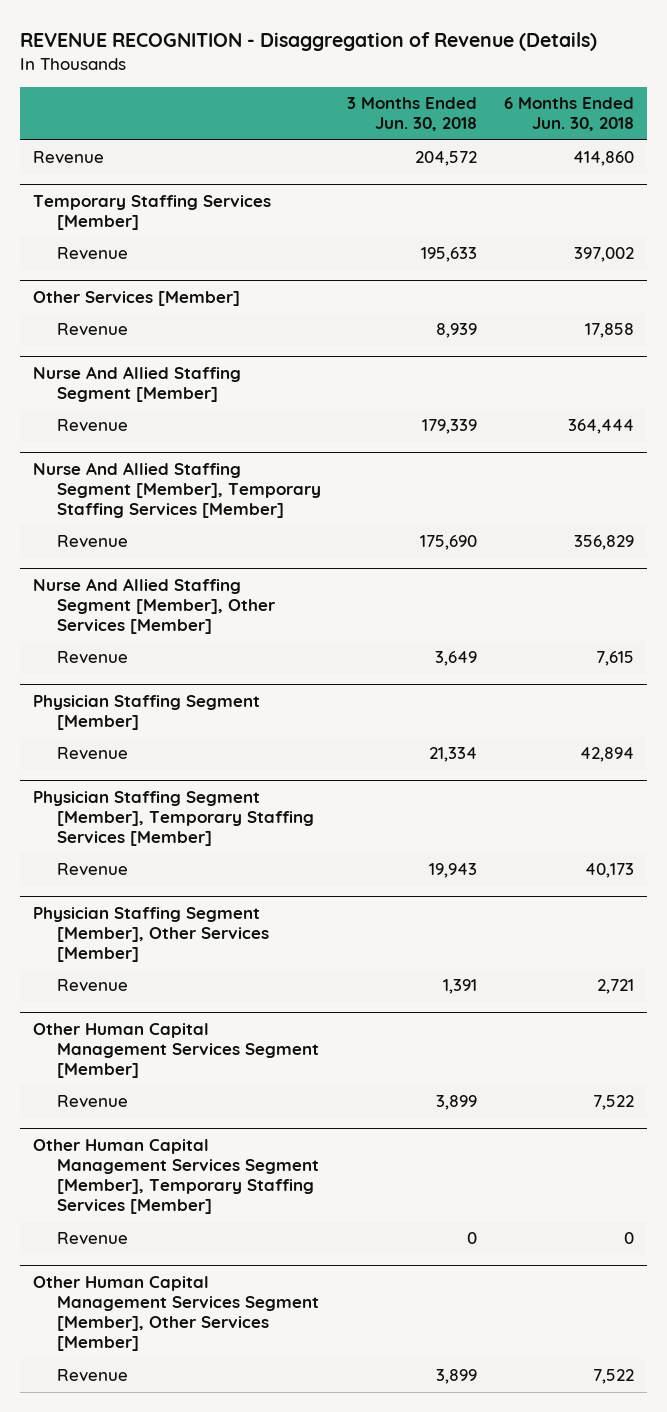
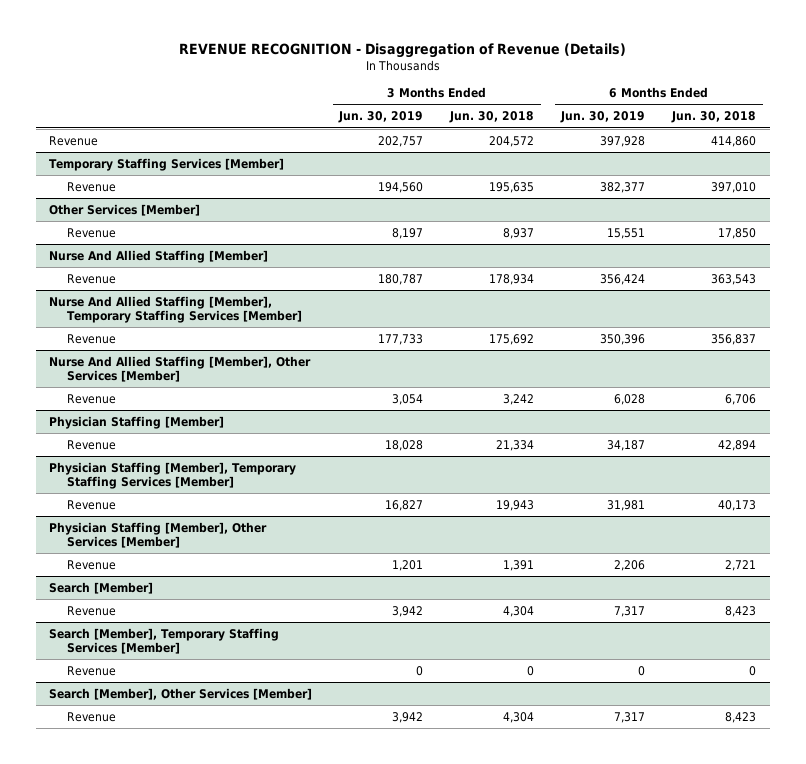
none -> [338,111,424,124] Jun. 30, 2019
none -> [560,111,646,124] Jun. 30, 2019
[421,247,478,263] 195,633 -> [489,181,535,193] 195,635
[573,247,634,263] 397,002 -> [711,181,757,193] 397,010
[436,323,478,339] 8,939 -> [503,227,535,239] 8,937
[584,323,634,339] 17,858 -> [718,227,757,239] 17,850
[33,365,242,402] Nurse And Allied Staffing Segment [Member] -> [49,249,269,263] Nurse And Allied Staffing [Member]
[422,419,478,435] 179,339 -> [489,273,535,285] 178,934
[567,419,634,435] 364,444 -> [711,273,757,285] 363,543
[33,461,322,519] Nurse And Allied Staffing Segment [Member], Temporary Staffing Services [Member] -> [49,295,302,323] Nurse And Allied Staffing [Member], Temporary Staffing Services [Member]
[420,535,478,551] 175,690 -> [489,333,535,345] 175,692
[573,535,634,551] 356,829 -> [711,333,757,345] 356,837
[33,577,277,635] Nurse And Allied Staffing Segment [Member], Other Services [Member] -> [49,355,312,382] Nurse And Allied Staffing [Member], Other Services [Member]
[435,651,478,667] 3,649 -> [503,393,535,405] 3,242
[595,651,634,667] 7,615 -> [725,393,757,405] 6,706
[33,694,261,730] Physician Staffing Segment [Member] -> [49,415,225,429] Physician Staffing [Member]
[33,790,315,847] Physician Staffing Segment [Member], Temporary Staffing Services [Member] -> [49,461,297,489] Physician Staffing [Member], Temporary Staffing Services [Member]
[33,906,270,963] Physician Staffing Segment [Member], Other Services [Member] -> [49,521,268,548] Physician Staffing [Member], Other Services [Member]
[33,1022,320,1079] Other Human Capital Management Services Segment [Member] -> none
[33,1138,320,1215] Other Human Capital Management Services Segment [Member], Temporary Staffing Services [Member] -> none
none -> [49,581,154,594] Search [Member]
[436,1095,478,1111] 3,899 -> [503,605,535,617] 4,304
[592,1095,634,1111] 7,522 -> [725,605,757,617] 8,423
none -> [49,627,280,654] Search [Member], Temporary Staffing Services [Member]
[33,1275,320,1352] Other Human Capital Management Services Segment [Member], Other Services [Member] -> none
none -> [49,687,313,700] Search [Member], Other Services [Member]
[436,1369,478,1385] 3,899 -> [503,711,535,723] 4,304
[592,1369,634,1385] 7,522 -> [725,711,757,723] 8,423

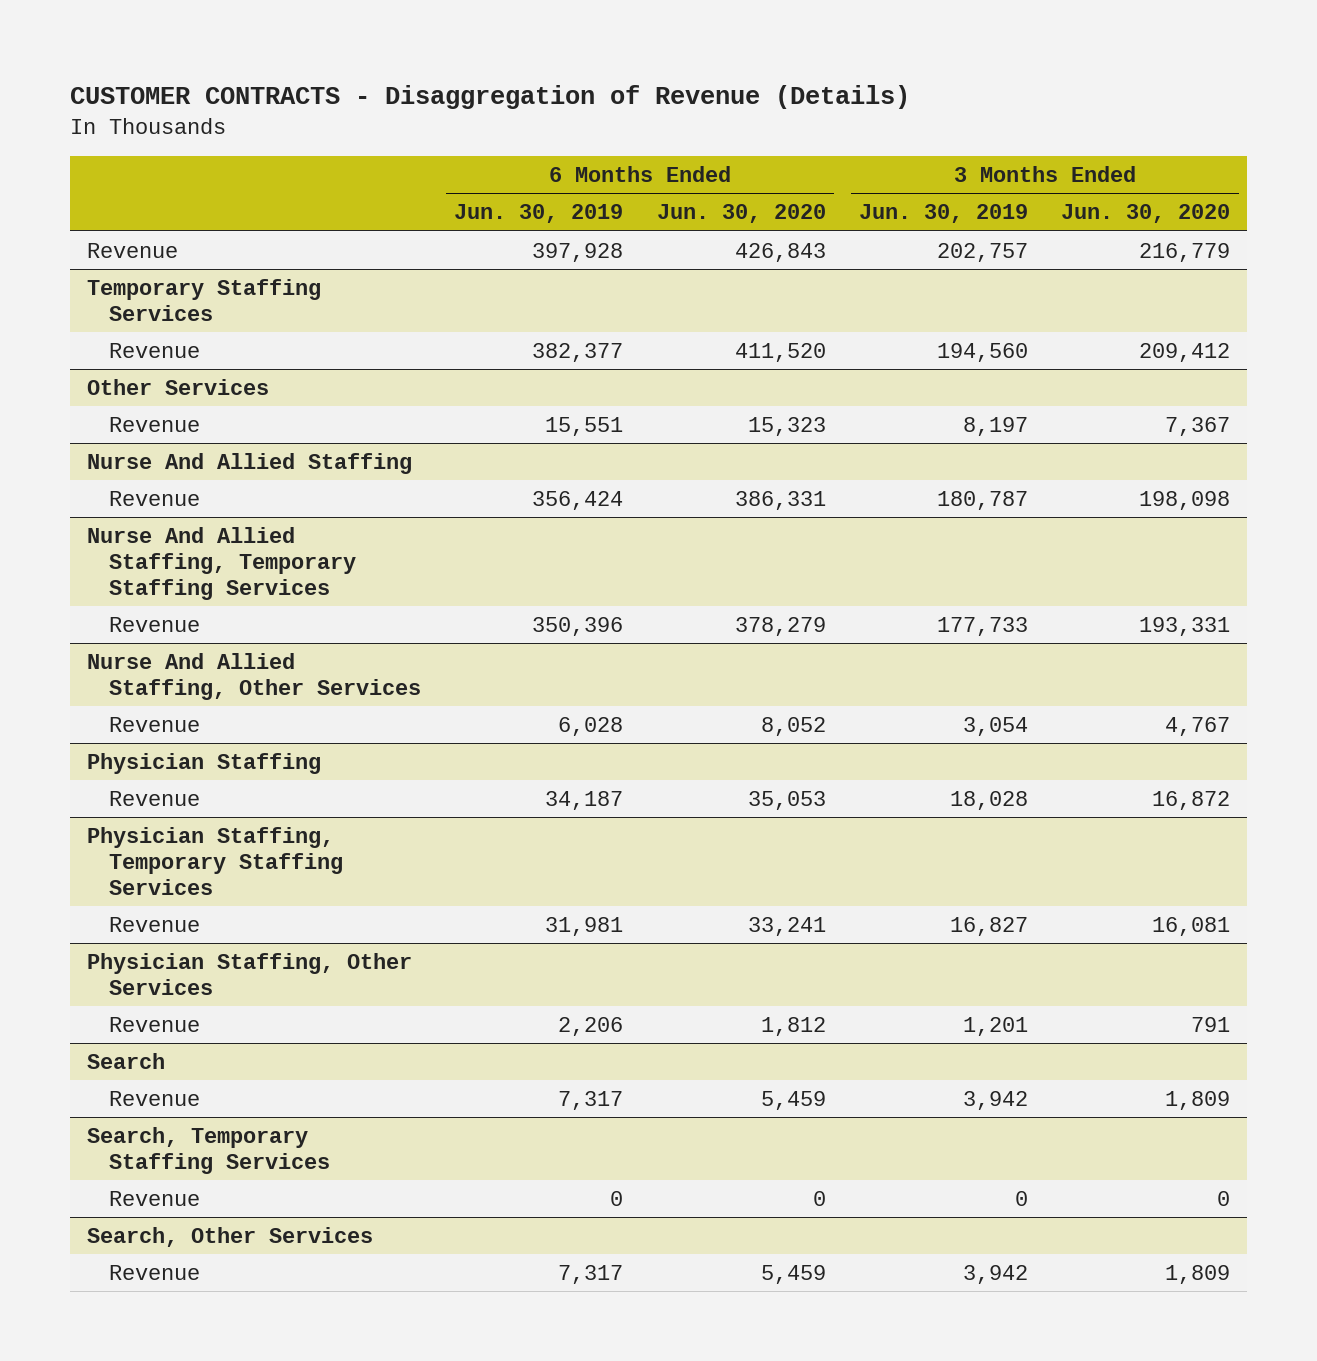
[178,42,626,58] REVENUE RECOGNITION - Disaggregation of Revenue (Details) -> [69,85,910,110] CUSTOMER CONTRACTS - Disaggregation of Revenue (Details)
[449,111,535,124] Jun. 30, 2018 -> none
[671,111,757,124] Jun. 30, 2018 -> none
none -> [656,204,826,224] Jun. 30, 2020
none -> [1061,204,1231,224] Jun. 30, 2020
[49,157,285,171] Temporary Staffing Services [Member] -> [86,278,321,321] Temporary Staffing Services
[49,203,201,216] Other Services [Member] -> [86,378,269,395] Other Services
[49,249,269,263] Nurse And Allied Staffing [Member] -> [86,452,412,474] Nurse And Allied Staffing
[49,295,302,323] Nurse And Allied Staffing [Member], Temporary Staffing Services [Member] -> [86,526,357,600] Nurse And Allied Staffing, Temporary Staffing Services
[49,355,312,382] Nurse And Allied Staffing [Member], Other Services [Member] -> [86,652,422,700] Nurse And Allied Staffing, Other Services
[49,415,225,429] Physician Staffing [Member] -> [86,752,321,774] Physician Staffing
[49,461,297,489] Physician Staffing [Member], Temporary Staffing Services [Member] -> [86,826,344,895] Physician Staffing, Temporary Staffing Services
[49,521,268,548] Physician Staffing [Member], Other Services [Member] -> [86,952,412,995] Physician Staffing, Other Services
[49,581,154,594] Search [Member] -> [86,1052,165,1069] Search
[49,627,280,654] Search [Member], Temporary Staffing Services [Member] -> [86,1126,331,1174] Search, Temporary Staffing Services
[49,687,313,700] Search [Member], Other Services [Member] -> [86,1226,373,1247] Search, Other Services

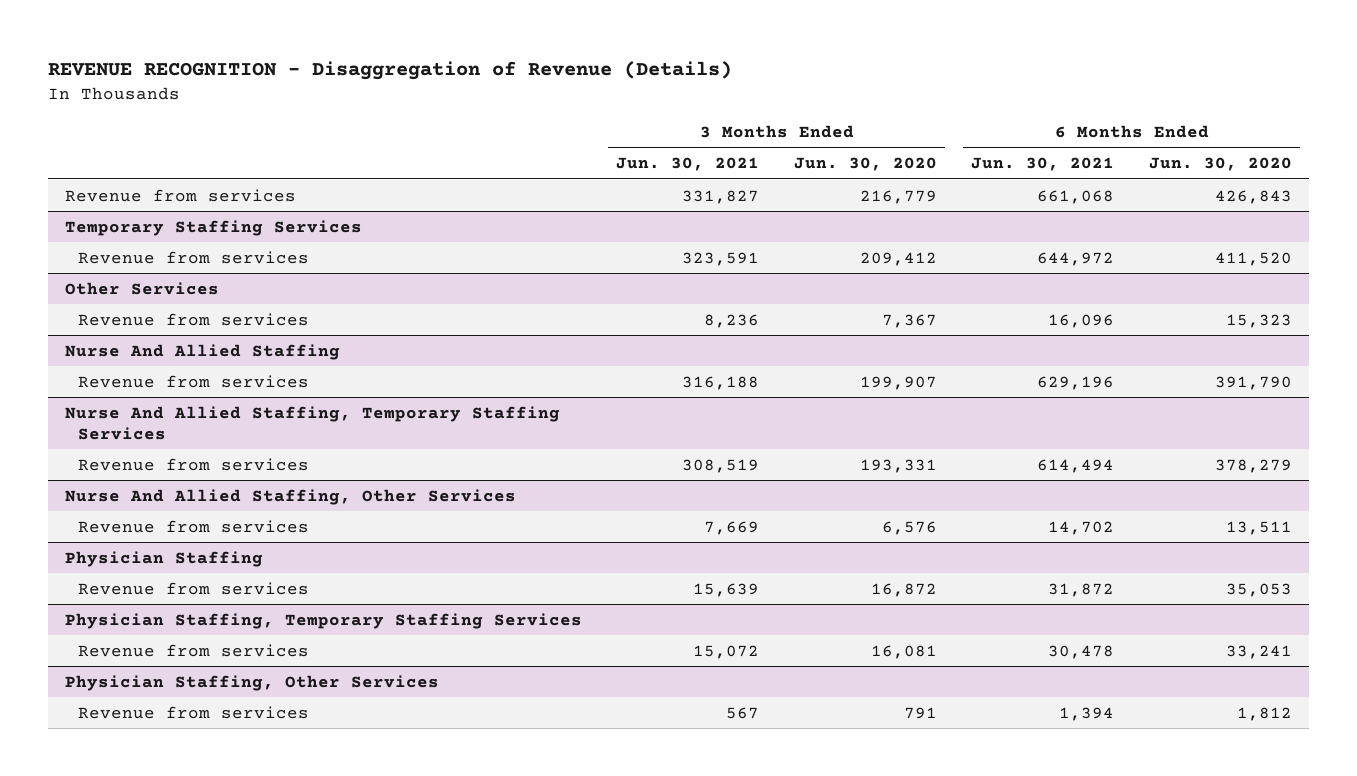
[69,85,910,110] CUSTOMER CONTRACTS - Disaggregation of Revenue (Details) -> [47,61,732,81] REVENUE RECOGNITION - Disaggregation of Revenue (Details)
[454,204,624,224] Jun. 30, 2019 -> none
[859,204,1029,224] Jun. 30, 2019 -> none
none -> [616,157,760,172] Jun. 30, 2021
none -> [971,157,1115,172] Jun. 30, 2021
[86,242,178,258] Revenue -> [64,188,296,202] Revenue from services
[109,342,201,358] Revenue -> [77,250,309,264] Revenue from services
[109,416,201,432] Revenue -> [77,312,309,326] Revenue from services
[109,490,201,506] Revenue -> [77,374,309,388] Revenue from services
[734,490,826,510] 386,331 -> [1214,375,1292,390] 391,790
[1139,490,1231,510] 198,098 -> [859,375,937,390] 199,907
[109,616,201,632] Revenue -> [77,457,309,471] Revenue from services
[109,716,201,732] Revenue -> [77,519,309,533] Revenue from services
[760,716,826,736] 8,052 -> [1225,520,1292,535] 13,511
[1165,716,1231,736] 4,767 -> [881,520,937,535] 6,576
[109,790,201,806] Revenue -> [77,581,309,595] Revenue from services
[109,916,201,932] Revenue -> [77,643,309,657] Revenue from services
[86,1052,165,1069] Search -> none
[109,1090,201,1106] Revenue -> none
[86,1126,331,1174] Search, Temporary Staffing Services -> none
[109,1190,201,1206] Revenue -> none
[86,1226,373,1247] Search, Other Services -> none
[109,1264,201,1280] Revenue -> none
[109,1016,201,1032] Revenue -> [77,705,309,719] Revenue from services

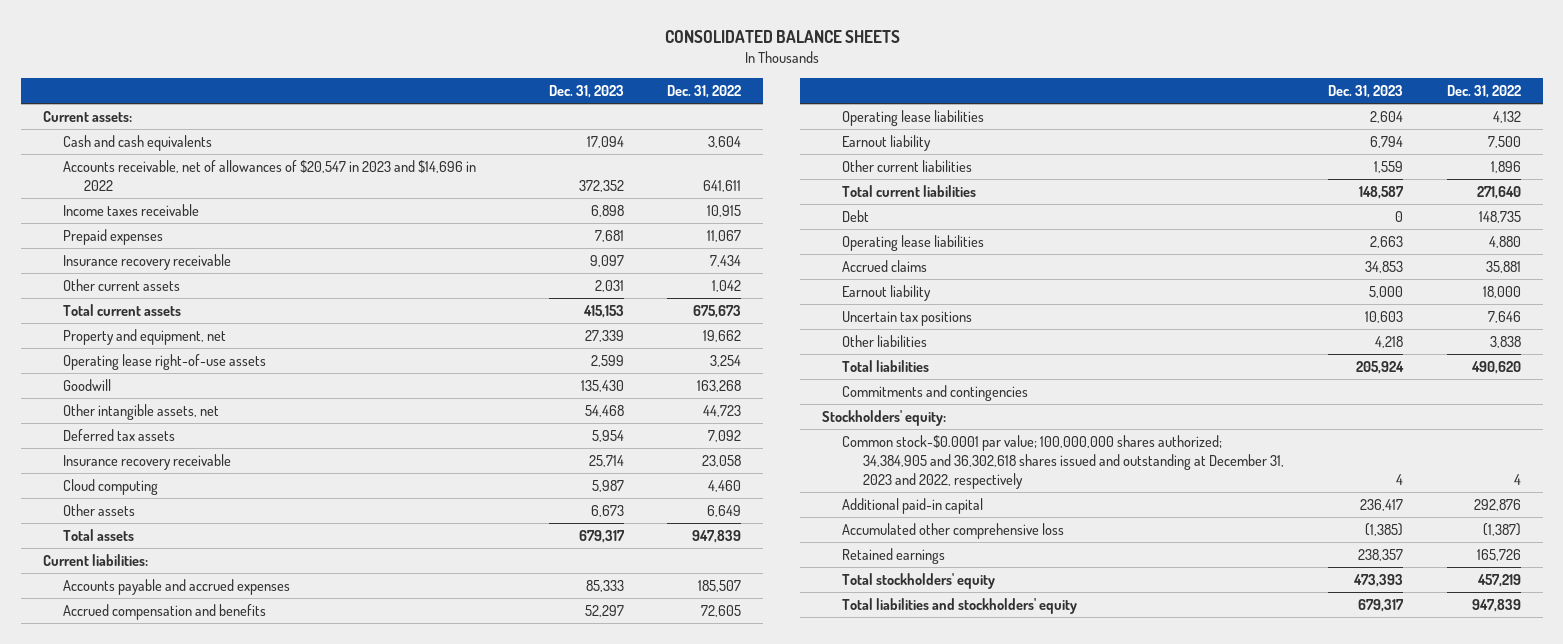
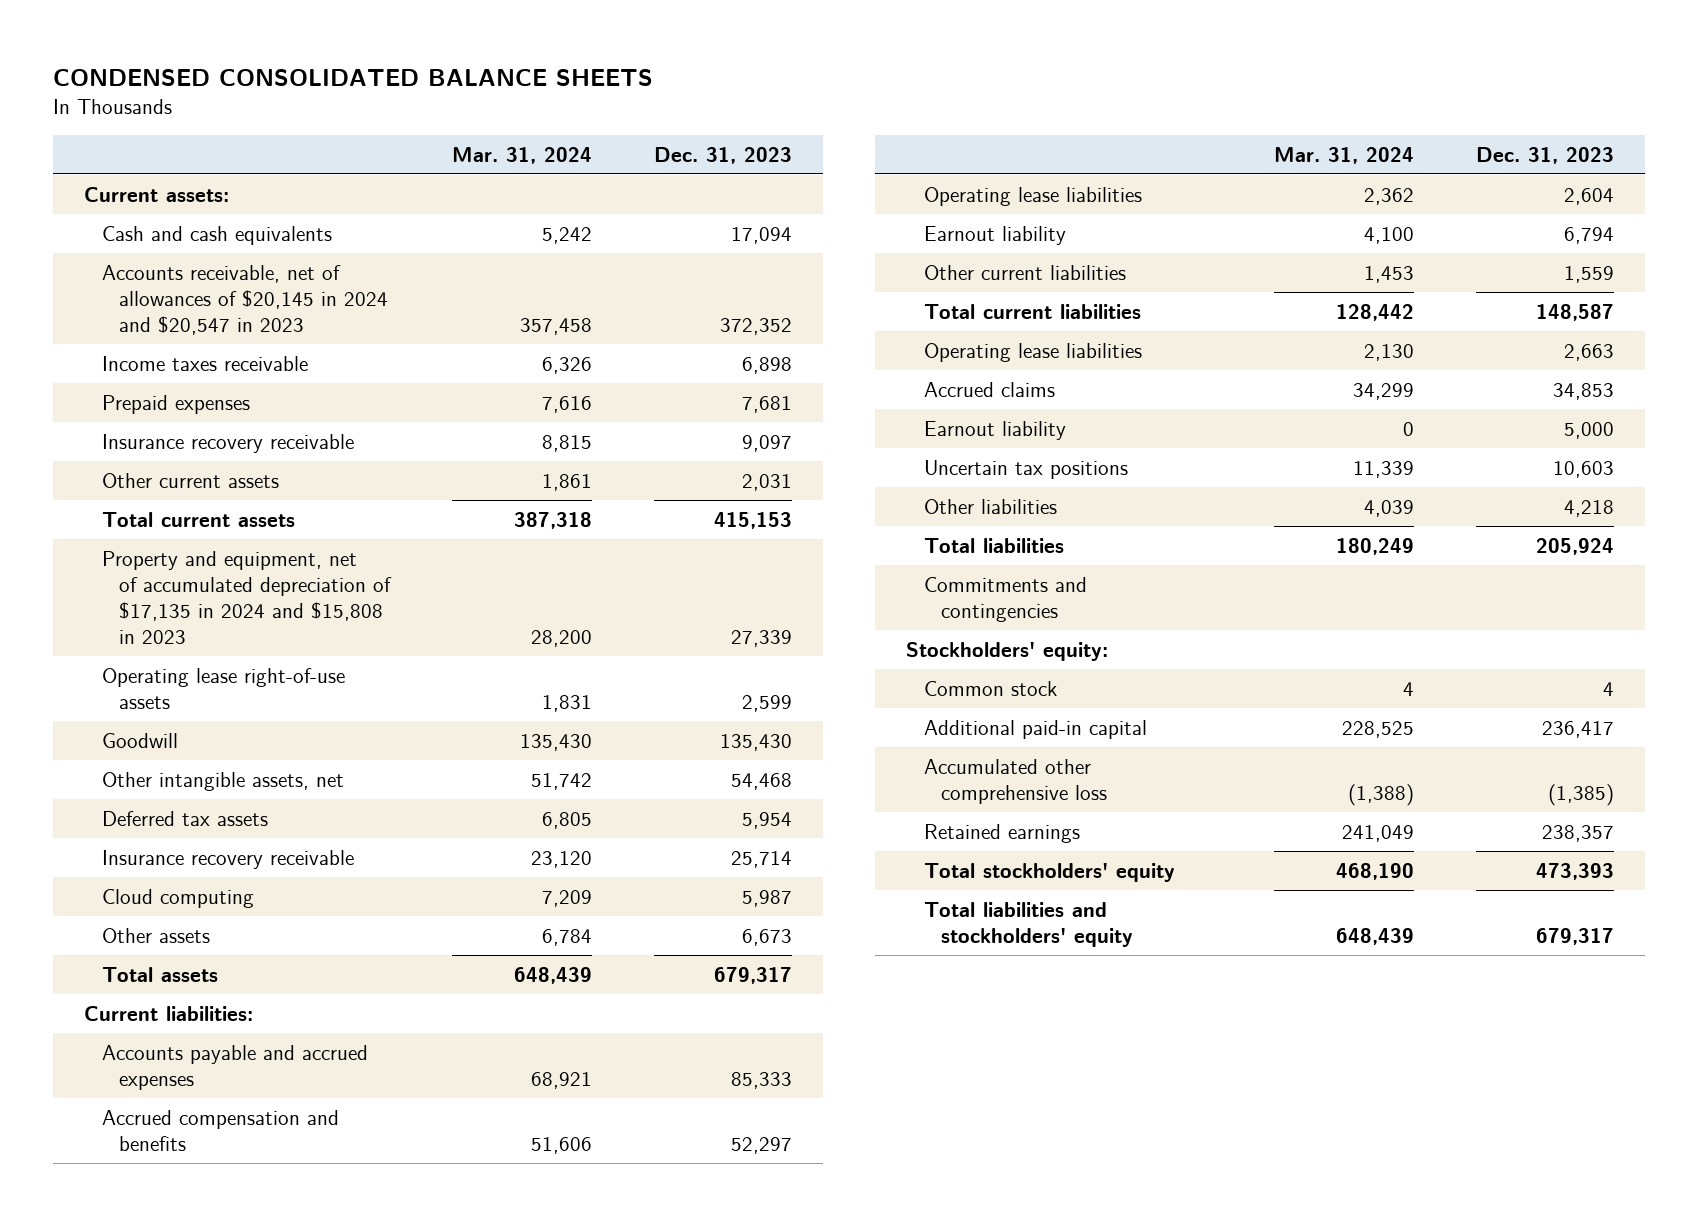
[664,30,900,44] CONSOLIDATED BALANCE SHEETS -> [53,68,654,86] CONDENSED CONSOLIDATED BALANCE SHEETS
[667,84,742,98] Dec. 31, 2022 -> none
none -> [452,146,593,164] Mar. 31, 2024
[63,159,477,191] Accounts receivable, net of allowances of $20,547 in 2023 and $14,696 in 2022 -> [101,264,389,335] Accounts receivable, net of allowances of $20,145 in 2024 and $20,547 in 2023
[63,328,227,345] Property and equipment, net -> [101,550,393,645] Property and equipment, net of accumulated depreciation of $17,135 in 2024 and $15,808 in 2023
[842,209,870,222] Debt -> none
[842,434,1285,489] Common stock-$0.0001 par value; 100,000,000 shares authorized; 34,384,905 and 36,302,618 shares issued and outstanding at December 31, 2023 and 2022, respectively -> [923,680,1057,696] Common stock

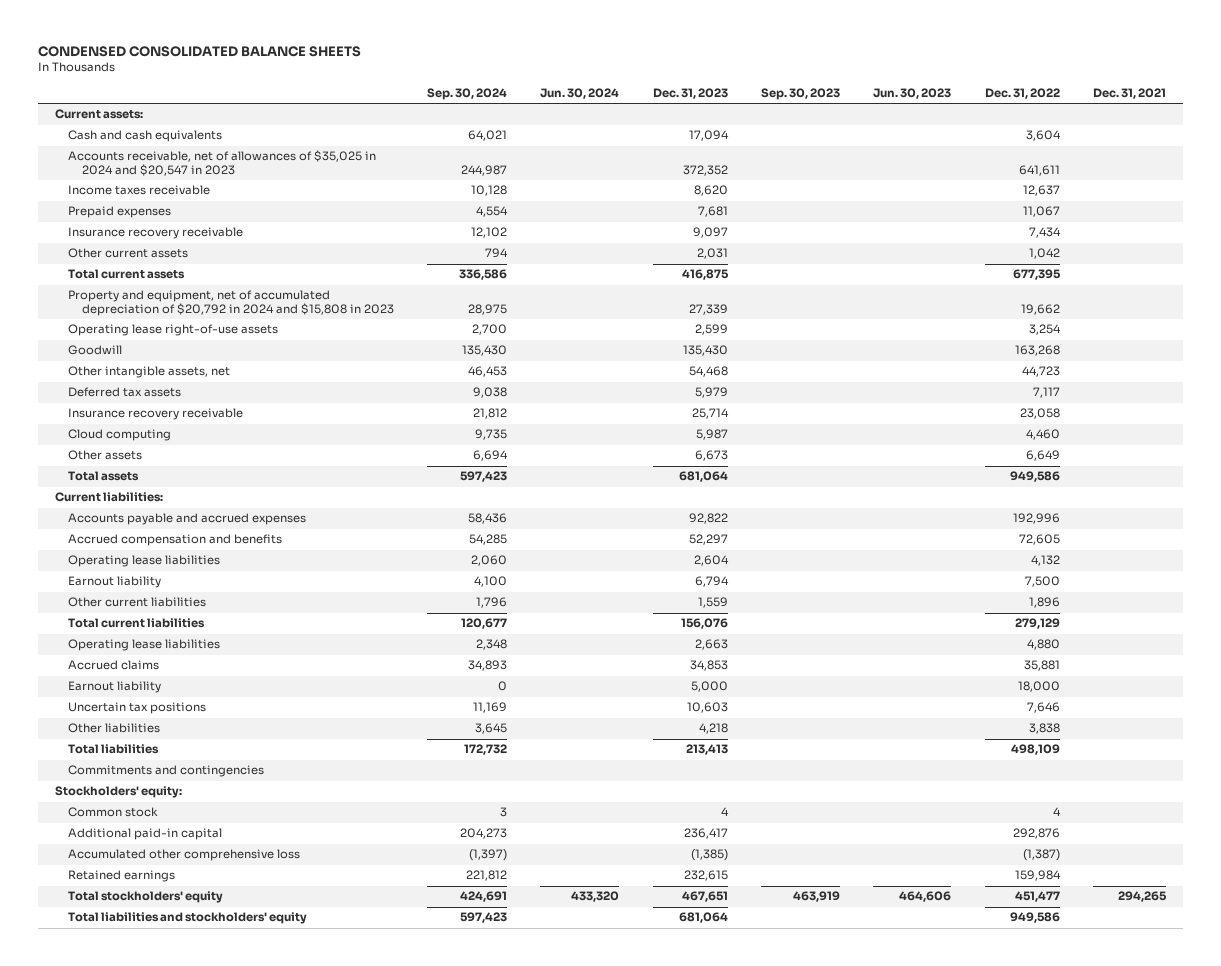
[452,146,593,164] Mar. 31, 2024 -> none
none -> [427,87,508,100] Sep. 30, 2024
none -> [540,87,620,99] Jun. 30, 2024
none -> [761,87,841,100] Sep. 30, 2023
none -> [873,87,952,99] Jun. 30, 2023
none -> [984,87,1060,99] Dec. 31, 2022
none -> [1093,87,1167,99] Dec. 31, 2021
[101,264,389,335] Accounts receivable, net of allowances of $20,145 in 2024 and $20,547 in 2023 -> [68,150,377,176] Accounts receivable, net of allowances of $35,025 in 2024 and $20,547 in 2023
[741,356,792,374] 6,898 -> [693,185,728,197] 8,620
[713,511,792,529] 415,153 -> [681,269,729,281] 416,875
[101,550,393,645] Property and equipment, net of accumulated depreciation of $17,135 in 2024 and $15,808 in 2023 -> [68,290,394,316] Property and equipment, net of accumulated depreciation of $20,792 in 2024 and $15,808 in 2023
[741,811,792,829] 5,954 -> [694,387,728,399] 5,979
[713,966,792,984] 679,317 -> [678,471,728,483] 681,064
[730,1071,792,1089] 85,333 -> [688,513,728,525] 92,822
[1535,303,1614,321] 148,587 -> [680,618,728,630] 156,076
[1535,537,1614,555] 205,924 -> [685,744,728,756] 213,413
[1541,824,1614,842] 238,357 -> [683,870,728,882] 232,615
[1535,862,1614,880] 473,393 -> [681,891,728,903] 467,651
[1535,927,1614,945] 679,317 -> [678,912,728,924] 681,064

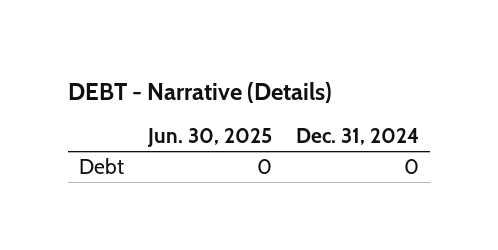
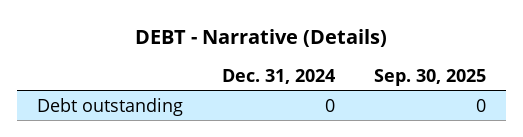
[147,128,273,148] Jun. 30, 2025 -> none
none -> [374,68,487,86] Sep. 30, 2025
[79,158,125,175] Debt -> [36,97,183,116] Debt outstanding

